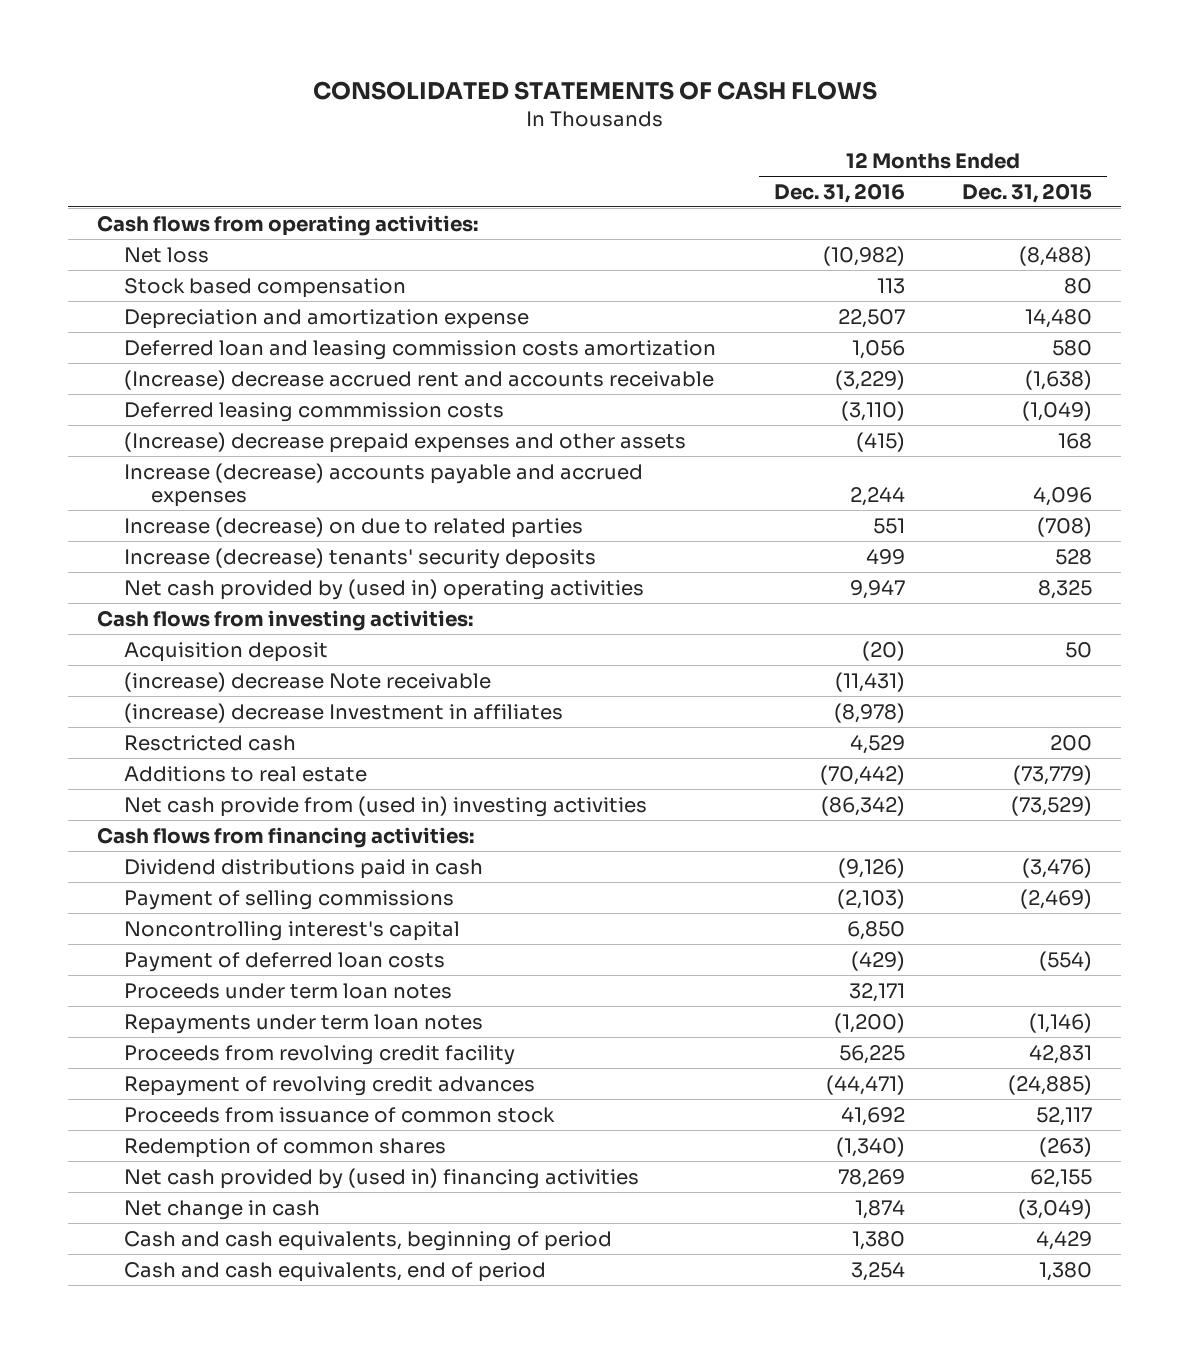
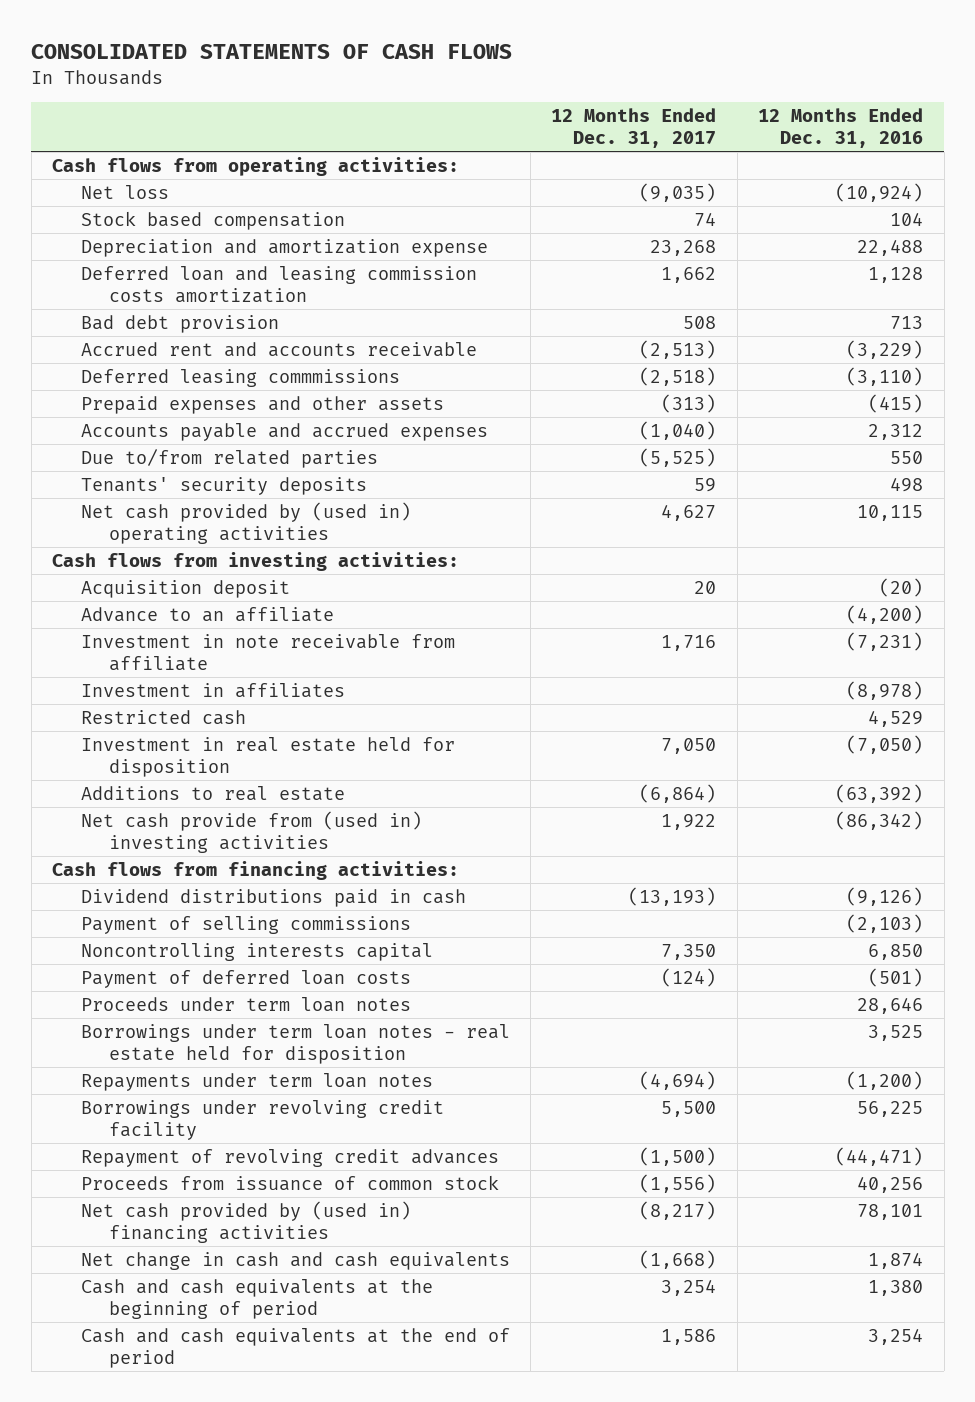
[962,182,1093,203] Dec. 31, 2015 -> none
none -> [551,107,717,148] 12 Months Ended Dec. 31, 2017
[822,245,905,266] (10,982) -> [835,182,924,202] (10,924)
[876,277,905,294] 113 -> [890,212,924,226] 104
[837,308,905,328] 22,507 -> [857,239,924,256] 22,488
[851,339,905,359] 1,056 -> [868,266,924,283] 1,128
none -> [80,314,279,333] Bad debt provision
[124,369,715,390] (Increase) decrease accrued rent and accounts receivable -> [80,341,477,357] Accrued rent and accounts receivable
[124,401,505,422] Deferred leasing commmission costs -> [80,368,400,387] Deferred leasing commmissions
[124,431,687,453] (Increase) decrease prepaid expenses and other assets -> [80,395,444,414] Prepaid expenses and other assets
[124,462,644,508] Increase (decrease) accounts payable and accrued expenses -> [80,422,488,441] Accounts payable and accrued expenses
[849,487,905,507] 2,244 -> [868,423,924,440] 2,312
[124,516,584,538] Increase (decrease) on due to related parties -> [80,448,378,468] Due to/from related parties
[872,517,905,534] 551 -> [890,450,924,464] 550
[124,547,597,569] Increase (decrease) tenants' security deposits -> [80,476,367,495] Tenants' security deposits
[865,548,905,565] 499 -> [890,477,924,492] 498
[849,579,905,599] 9,947 -> [857,504,924,521] 10,115
[124,671,492,692] (increase) decrease Note receivable -> none
none -> [80,606,334,622] Advance to an affiliate
none -> [80,633,455,671] Investment in note receivable from affiliate
[124,702,564,723] (increase) decrease Investment in affiliates -> [80,682,345,698] Investment in affiliates
[124,734,297,751] Resctricted cash -> [80,709,246,725] Restricted cash
none -> [80,736,455,777] Investment in real estate held for disposition
[819,764,905,785] (70,442) -> [835,783,924,803] (63,392)
[124,920,461,941] Noncontrolling interest's capital -> [80,942,433,961] Noncontrolling interests capital
[850,950,905,971] (429) -> [868,967,924,987] (501)
[848,982,905,1002] 32,171 -> [857,997,924,1014] 28,646
none -> [80,1023,510,1064] Borrowings under term loan notes - real estate held for disposition
[124,1044,516,1065] Proceeds from revolving credit facility -> [80,1099,444,1140] Borrowings under revolving credit facility
[124,1137,447,1158] Redemption of common shares -> none
[840,1106,905,1126] 41,692 -> [857,1176,924,1193] 40,256
[837,1168,905,1188] 78,269 -> [857,1203,924,1220] 78,101
[124,1199,321,1220] Net change in cash -> [80,1251,510,1270] Net change in cash and cash equivalents
[124,1230,613,1251] Cash and cash equivalents, beginning of period -> [80,1278,433,1319] Cash and cash equivalents at the beginning of period
[124,1261,547,1282] Cash and cash equivalents, end of period -> [80,1327,510,1368] Cash and cash equivalents at the end of period

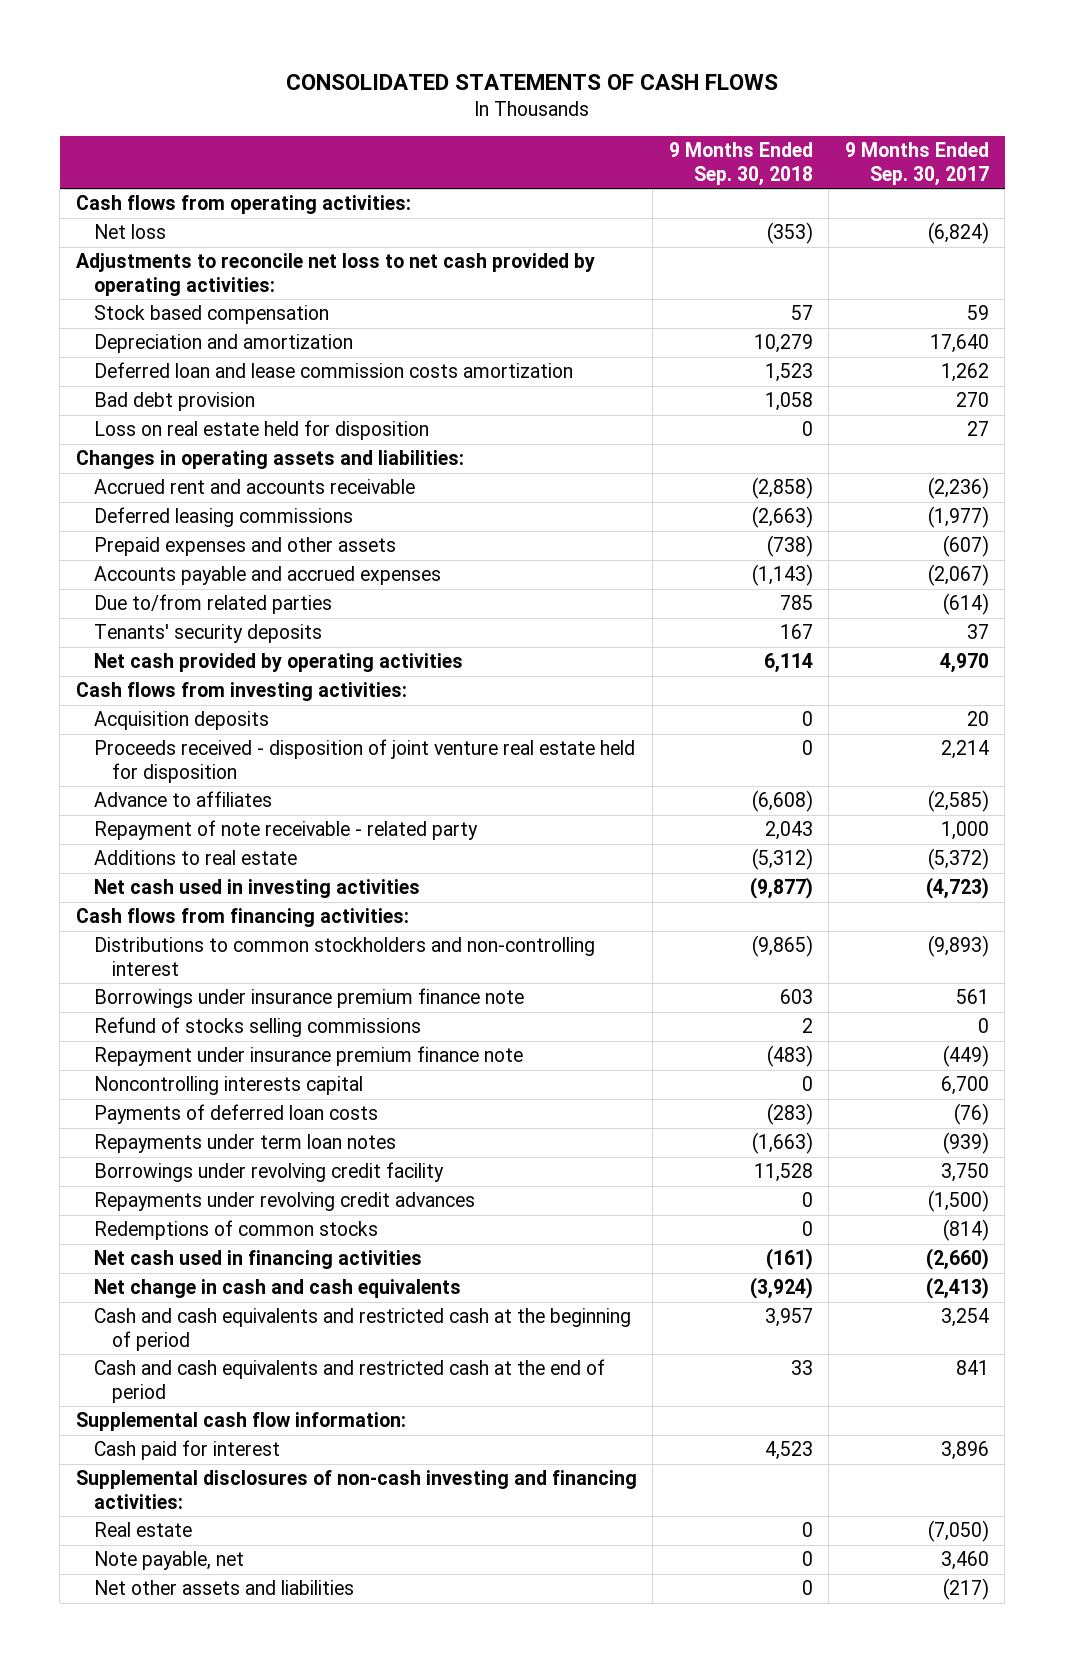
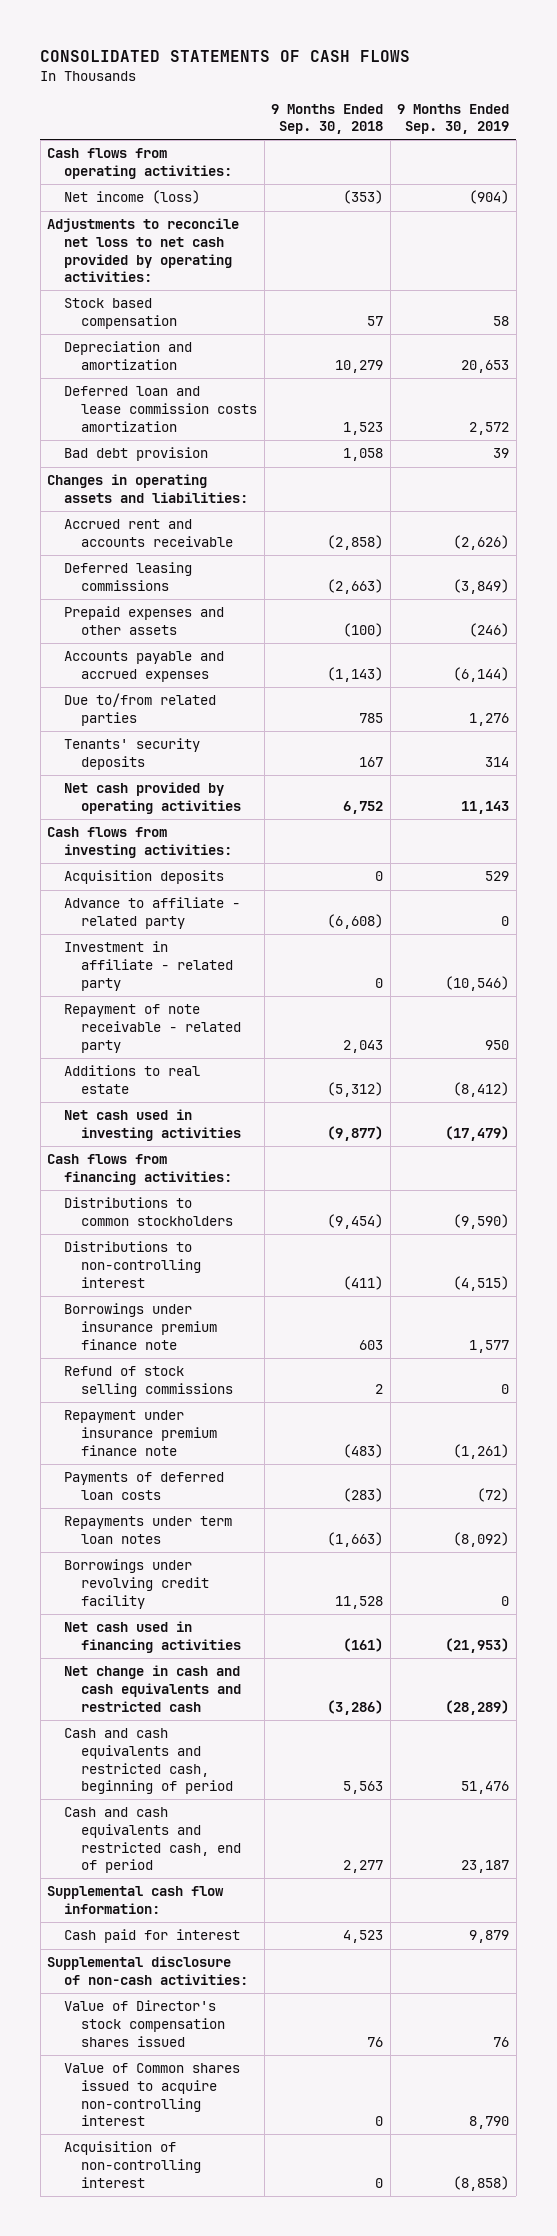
[844,142,989,186] 9 Months Ended Sep. 30, 2017 -> none
none -> [397,103,510,135] 9 Months Ended Sep. 30, 2019
[93,224,166,240] Net loss -> [64,190,201,205] Net income (loss)
[93,420,429,441] Loss on real estate held for disposition -> none
[766,535,813,558] (738) -> [343,623,384,638] (100)
[763,653,813,674] 6,114 -> [343,801,384,815] 6,752
[93,739,635,783] Proceeds received - disposition of joint venture real estate held for disposition -> none
[93,791,272,808] Advance to affiliates -> [64,897,241,930] Advance to affiliate - related party
none -> [64,941,234,991] Investment in affiliate - related party
[93,937,595,976] Distributions to common stockholders and non-controlling interest -> [64,1197,234,1227] Distributions to common stockholders
[751,935,813,958] (9,865) -> [327,1214,384,1230] (9,454)
none -> [64,1241,202,1288] Distributions to non-controlling interest
[93,1017,421,1038] Refund of stocks selling commissions -> [64,1366,234,1398] Refund of stock selling commissions
[93,1076,363,1096] Noncontrolling interests capital -> none
[93,1192,475,1212] Repayments under revolving credit advances -> none
[93,1220,378,1241] Redemptions of common stocks -> none
[93,1279,461,1299] Net change in cash and cash equivalents -> [64,1665,242,1712] Net change in cash and cash equivalents and restricted cash
[749,1277,813,1300] (3,924) -> [327,1699,384,1715] (3,286)
[93,1308,631,1351] Cash and cash equivalents and restricted cash at the beginning of period -> [64,1728,234,1795] Cash and cash equivalents and restricted cash, beginning of period
[764,1308,813,1328] 3,957 -> [343,1781,384,1795] 5,563
[93,1359,605,1403] Cash and cash equivalents and restricted cash at the end of period -> [64,1807,242,1874] Cash and cash equivalents and restricted cash, end of period
[790,1360,813,1376] 33 -> [343,1860,384,1874] 2,277
[93,1522,192,1538] Real estate -> none
[93,1551,244,1571] Note payable, net -> none
[93,1580,354,1596] Net other assets and liabilities -> none
[75,1470,637,1509] Supplemental disclosures of non-cash investing and financing activities: -> [47,1956,249,1986] Supplemental disclosure of non-cash activities:
none -> [64,2000,226,2047] Value of Director's stock compensation shares issued
none -> [64,2063,241,2127] Value of Common shares issued to acquire non-controlling interest
none -> [64,2141,202,2188] Acquisition of non-controlling interest

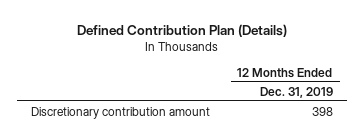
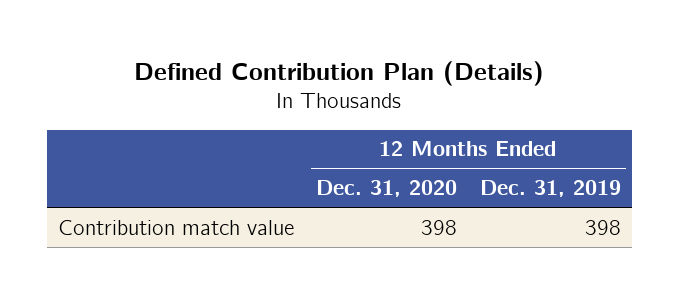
none -> [316,180,458,198] Dec. 31, 2020
[30,106,210,119] Discretionary contribution amount -> [57,219,294,235] Contribution match value

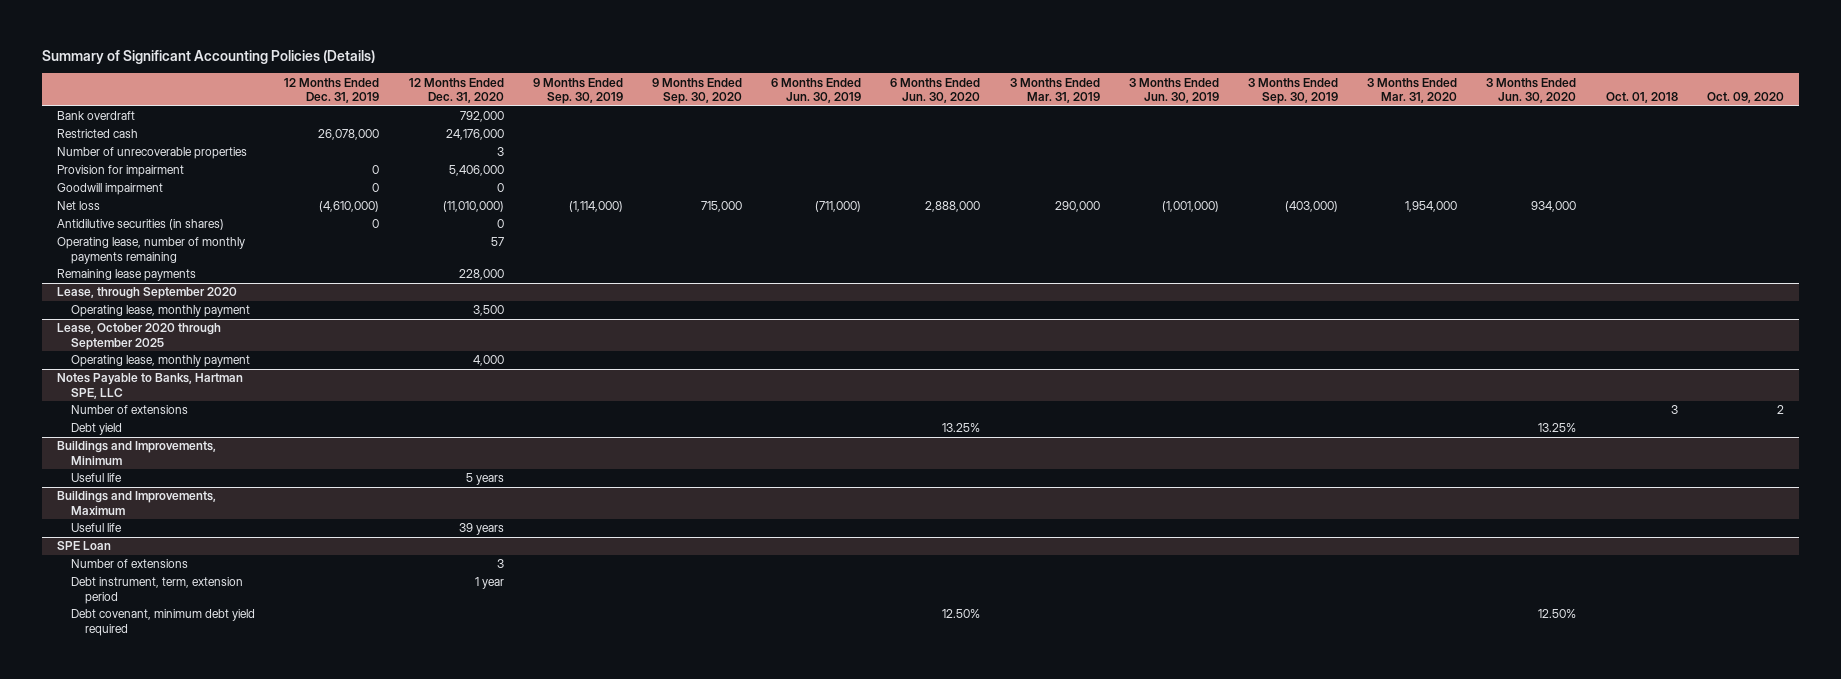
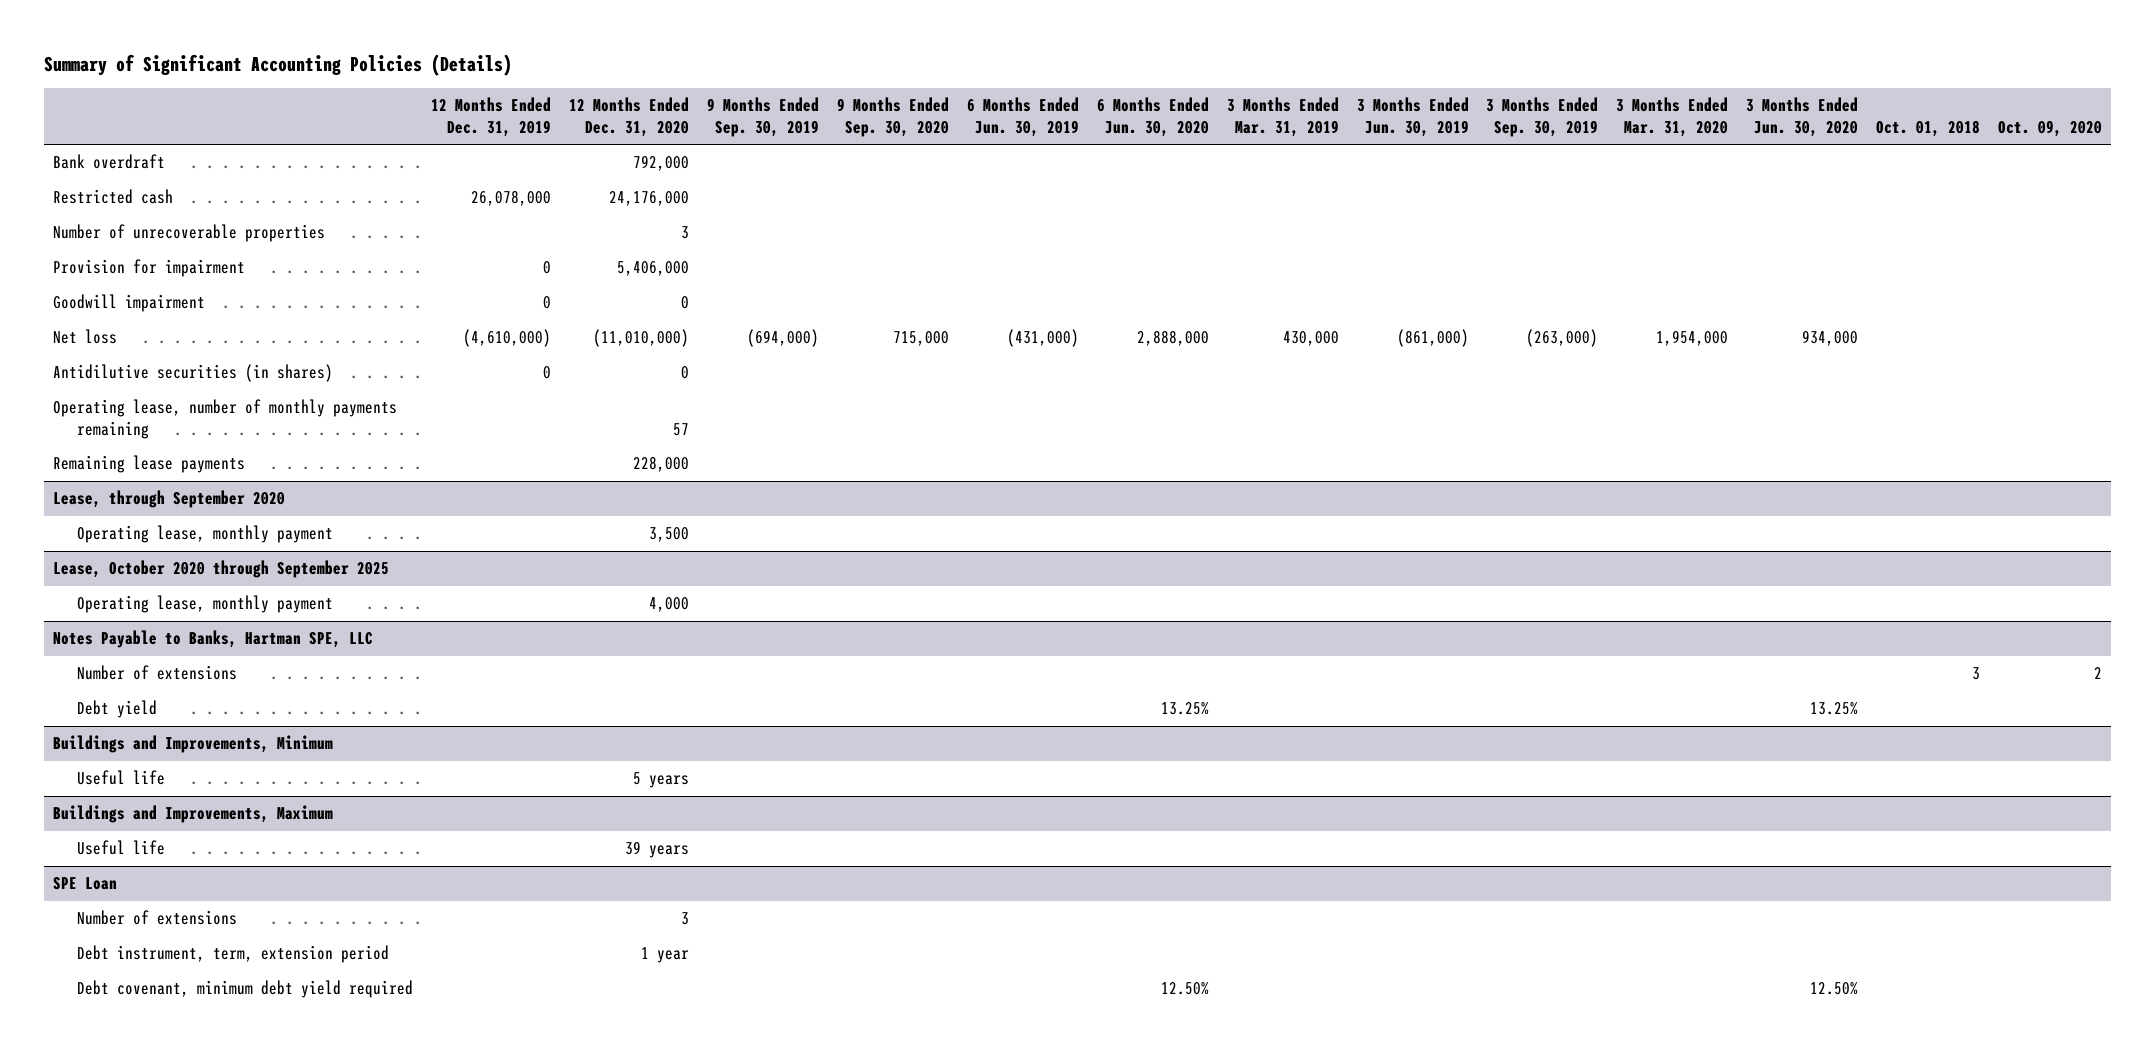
[568,201,623,213] (1,114,000) -> [747,329,820,348] (694,000)
[815,201,862,213] (711,000) -> [1006,329,1079,348] (431,000)
[1054,201,1100,213] 290,000 -> [1282,331,1339,347] 430,000
[1161,201,1219,213] (1,001,000) -> [1396,329,1469,348] (861,000)
[1285,201,1339,213] (403,000) -> [1526,329,1599,348] (263,000)

